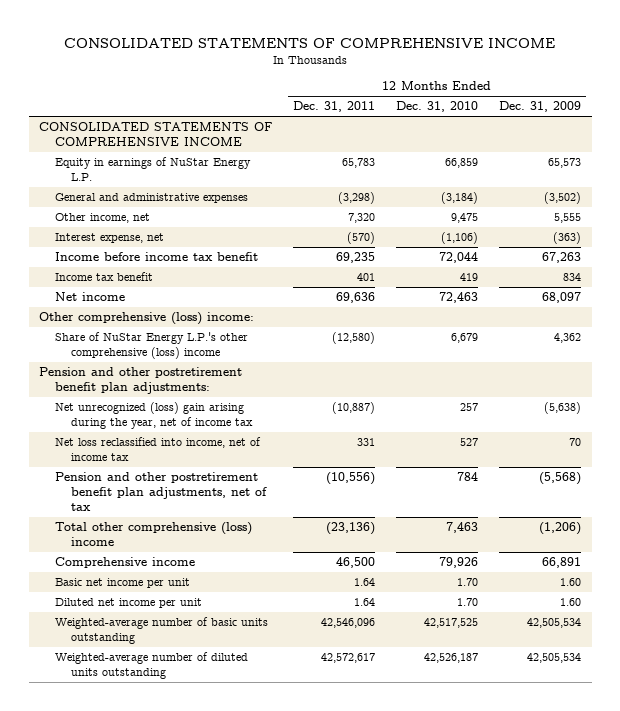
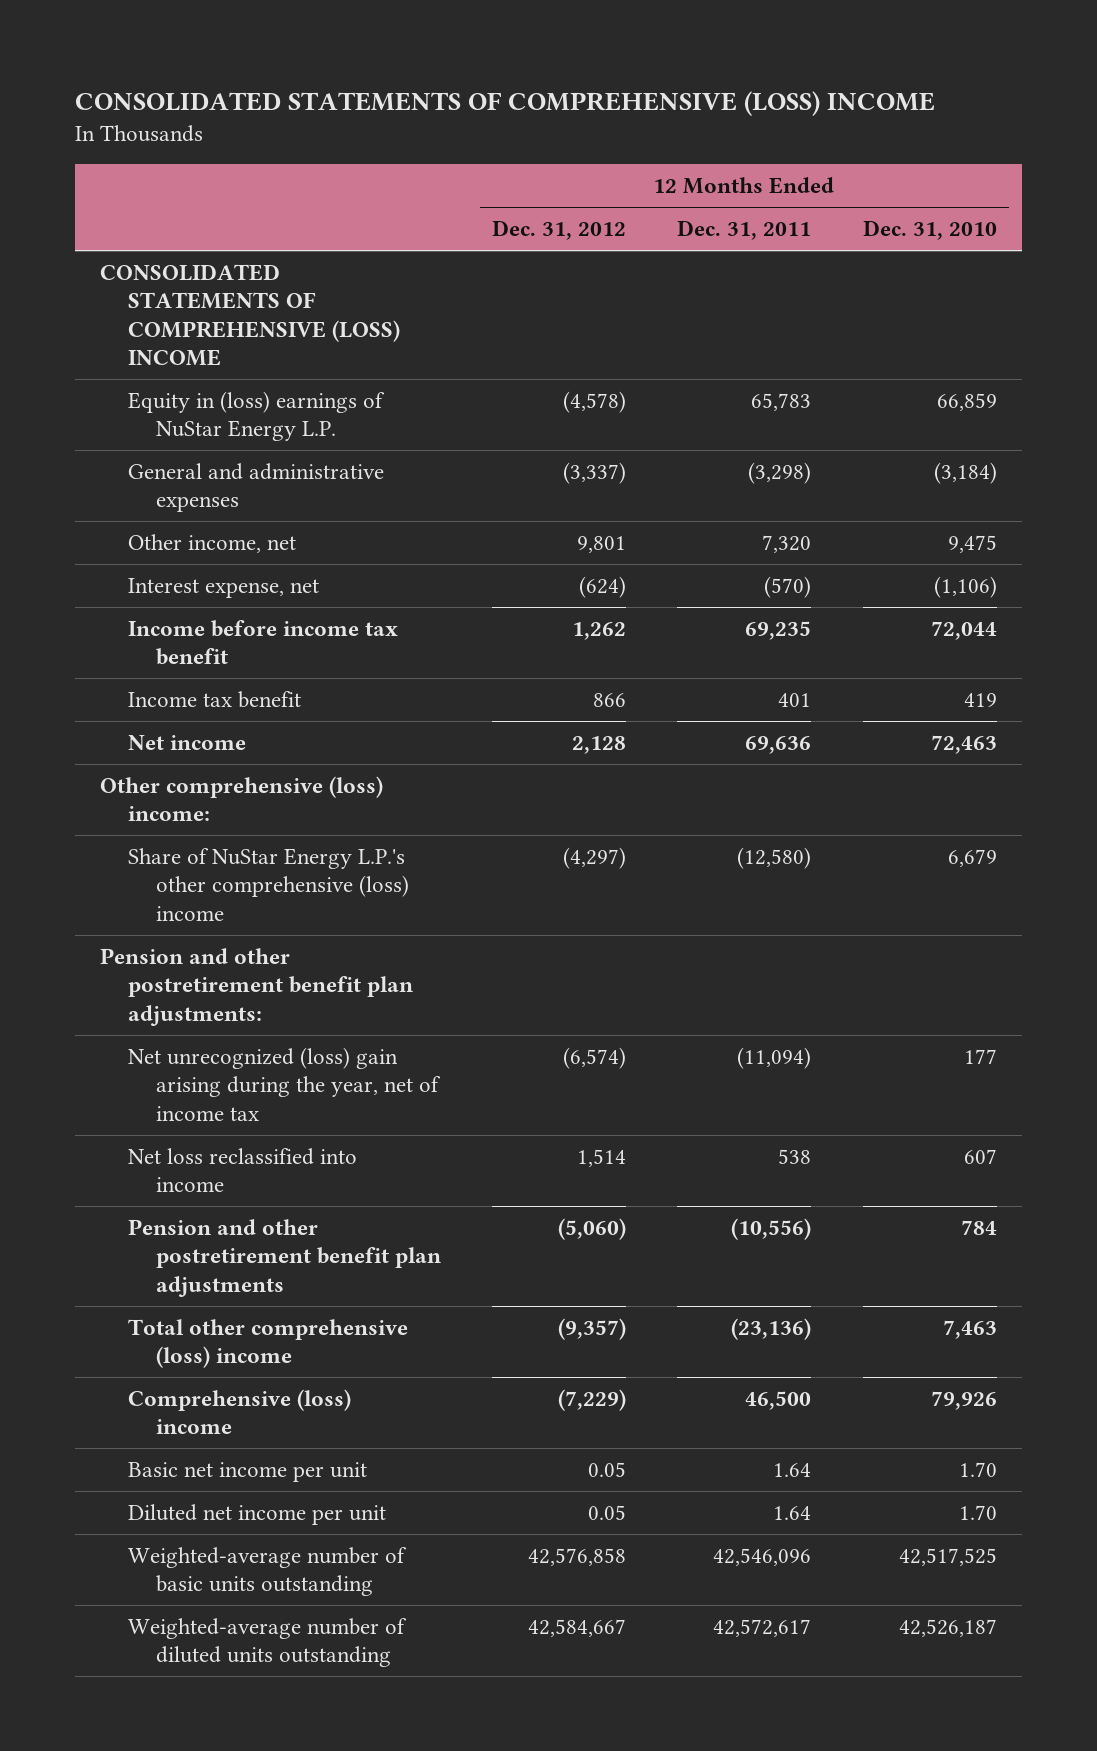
[64,37,556,48] CONSOLIDATED STATEMENTS OF COMPREHENSIVE INCOME -> [74,91,935,117] CONSOLIDATED STATEMENTS OF COMPREHENSIVE (LOSS) INCOME
[499,101,582,113] Dec. 31, 2009 -> none
none -> [492,220,627,241] Dec. 31, 2012
[39,122,273,147] CONSOLIDATED STATEMENTS OF COMPREHENSIVE INCOME -> [100,263,401,367] CONSOLIDATED STATEMENTS OF COMPREHENSIVE (LOSS) INCOME
[55,157,252,182] Equity in earnings of NuStar Energy L.P. -> [128,390,386,442] Equity in (loss) earnings of NuStar Energy L.P.
[332,402,376,415] (10,887) -> [737,1046,812,1069] (11,094)
[460,403,479,412] 257 -> [963,1048,997,1064] 177
[55,437,262,462] Net loss reclassified into income, net of income tax -> [128,1147,358,1193] Net loss reclassified into income
[357,438,376,447] 331 -> [778,1148,812,1164] 538
[460,438,479,447] 527 -> [963,1148,997,1164] 607
[55,472,268,512] Pension and other postretirement benefit plan adjustments, net of tax -> [128,1218,442,1297] Pension and other postretirement benefit plan adjustments
[55,557,196,569] Comprehensive income -> [128,1388,352,1435] Comprehensive (loss) income

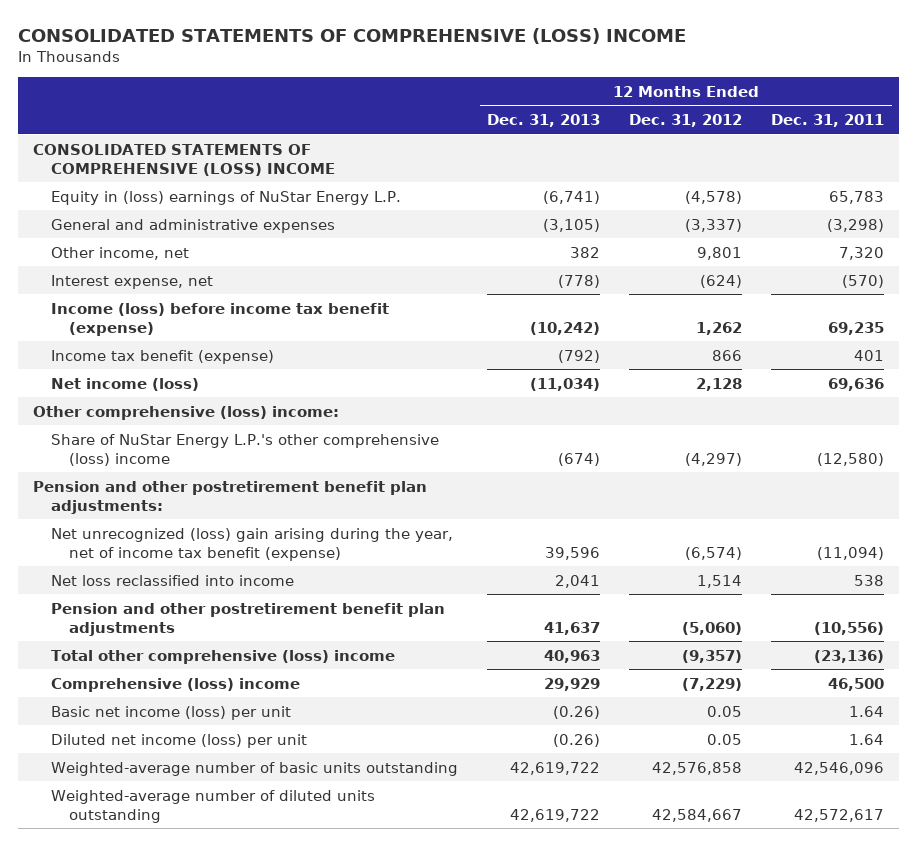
[862,220,997,241] Dec. 31, 2010 -> none
none -> [487,114,601,128] Dec. 31, 2013
[128,619,399,666] Income before income tax benefit -> [51,302,390,336] Income (loss) before income tax benefit (expense)
[128,690,302,708] Income tax benefit -> [51,349,275,364] Income tax benefit (expense)
[128,734,247,750] Net income -> [51,377,200,391] Net income (loss)
[128,1046,442,1121] Net unrecognized (loss) gain arising during the year, net of income tax -> [51,527,454,561] Net unrecognized (loss) gain arising during the year, net of income tax benefit (expense)
[128,1461,368,1482] Basic net income per unit -> [51,705,292,720] Basic net income (loss) per unit
[128,1503,387,1525] Diluted net income per unit -> [51,733,308,748] Diluted net income (loss) per unit

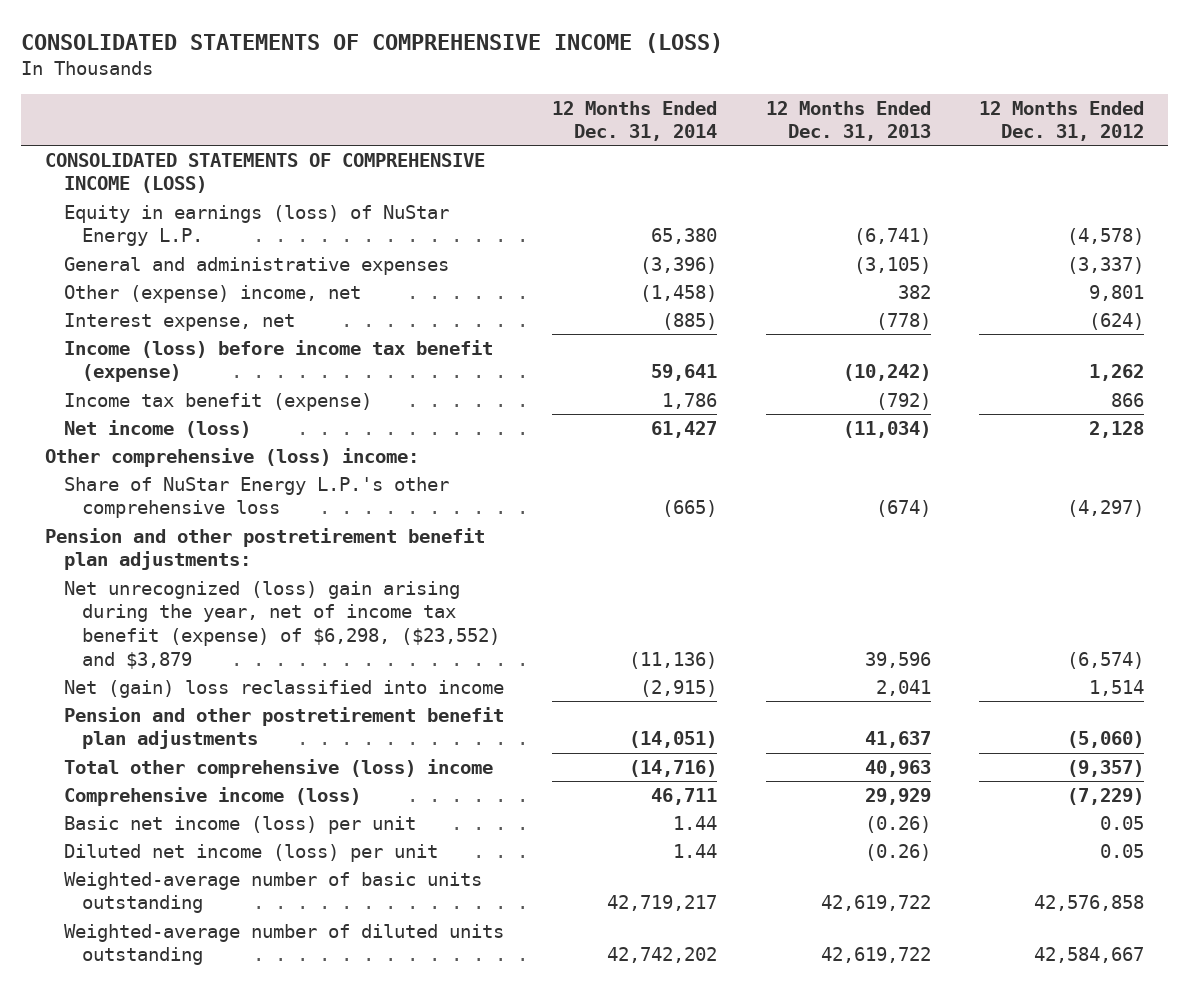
[18,27,687,44] CONSOLIDATED STATEMENTS OF COMPREHENSIVE (LOSS) INCOME -> [21,32,724,53] CONSOLIDATED STATEMENTS OF COMPREHENSIVE INCOME (LOSS)
[771,114,885,128] Dec. 31, 2011 -> none
none -> [552,100,718,142] 12 Months Ended Dec. 31, 2014
[32,143,336,176] CONSOLIDATED STATEMENTS OF COMPREHENSIVE (LOSS) INCOME -> [45,152,486,194] CONSOLIDATED STATEMENTS OF COMPREHENSIVE INCOME (LOSS)
[51,190,402,205] Equity in (loss) earnings of NuStar Energy L.P. -> [63,204,449,247] Equity in earnings (loss) of NuStar Energy L.P.
[51,246,190,260] Other income, net -> [63,284,361,303] Other (expense) income, net
[51,433,440,466] Share of NuStar Energy L.P.'s other comprehensive (loss) income -> [63,476,449,519] Share of NuStar Energy L.P.'s other comprehensive loss
[51,527,454,561] Net unrecognized (loss) gain arising during the year, net of income tax benefit (expense) -> [63,580,500,669] Net unrecognized (loss) gain arising during the year, net of income tax benefit (expense) of $6,298, ($23,552) and $3,879
[51,574,295,586] Net loss reclassified into income -> [63,679,504,698] Net (gain) loss reclassified into income
[51,677,301,692] Comprehensive (loss) income -> [63,786,361,806] Comprehensive income (loss)

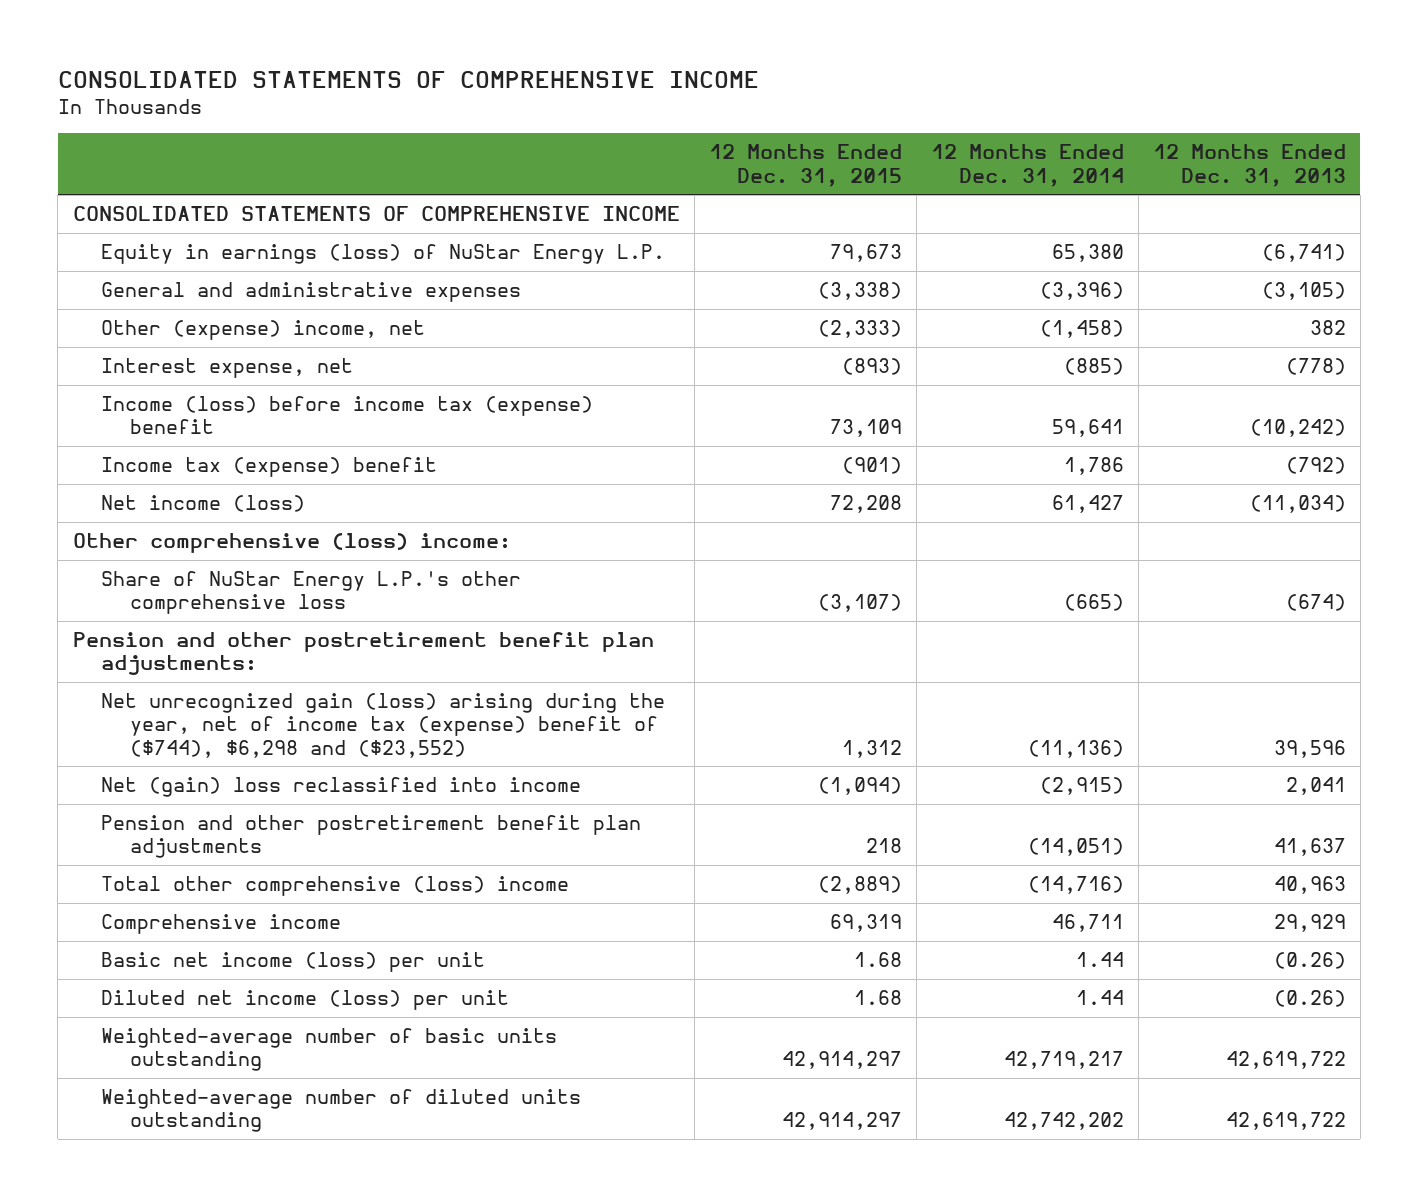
[21,32,724,53] CONSOLIDATED STATEMENTS OF COMPREHENSIVE INCOME (LOSS) -> [57,70,759,88] CONSOLIDATED STATEMENTS OF COMPREHENSIVE INCOME
[979,100,1145,142] 12 Months Ended Dec. 31, 2012 -> none
none -> [708,144,902,187] 12 Months Ended Dec. 31, 2015
[45,152,486,194] CONSOLIDATED STATEMENTS OF COMPREHENSIVE INCOME (LOSS) -> [72,206,680,222] CONSOLIDATED STATEMENTS OF COMPREHENSIVE INCOME
[63,339,493,383] Income (loss) before income tax benefit (expense) -> [101,396,594,435] Income (loss) before income tax (expense) benefit
[63,392,372,411] Income tax benefit (expense) -> [101,457,438,478] Income tax (expense) benefit
[63,580,500,669] Net unrecognized (loss) gain arising during the year, net of income tax benefit (expense) of $6,298, ($23,552) and $3,879 -> [101,693,666,758] Net unrecognized gain (loss) arising during the year, net of income tax (expense) benefit of ($744), $6,298 and ($23,552)
[63,786,361,806] Comprehensive income (loss) -> [101,914,342,935] Comprehensive income

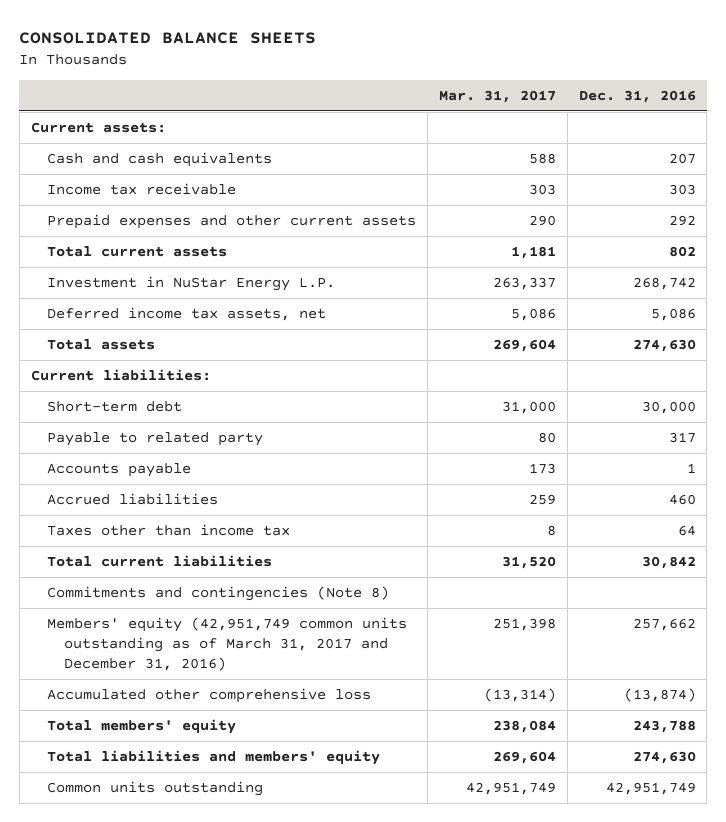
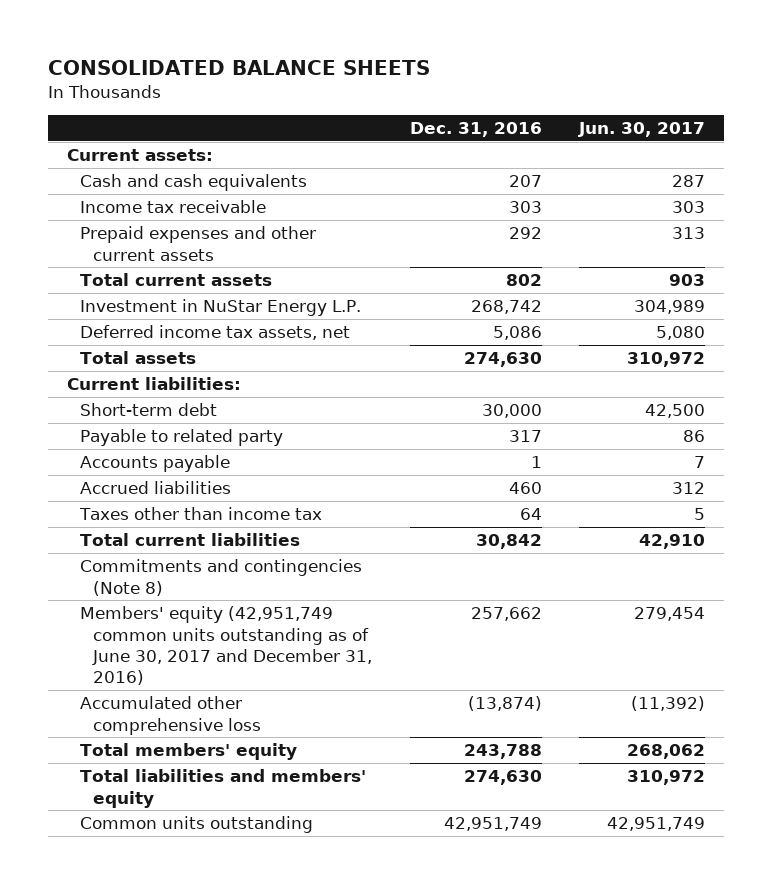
[438,90,556,104] Mar. 31, 2017 -> none
none -> [578,122,706,138] Jun. 30, 2017
[47,616,408,672] Members' equity (42,951,749 common units outstanding as of March 31, 2017 and December 31, 2016) -> [79,606,372,686] Members' equity (42,951,749 common units outstanding as of June 30, 2017 and December 31, 2016)

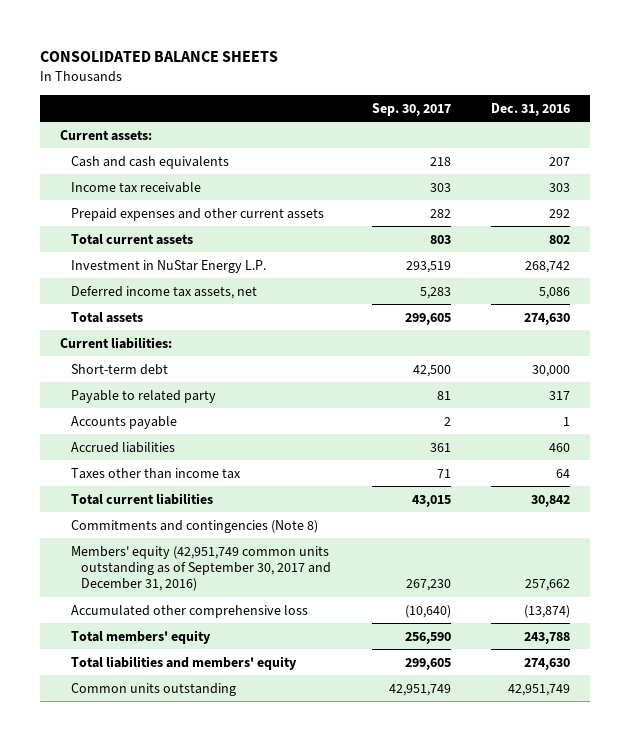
[578,122,706,138] Jun. 30, 2017 -> none
none -> [371,102,451,116] Sep. 30, 2017
[79,606,372,686] Members' equity (42,951,749 common units outstanding as of June 30, 2017 and December 31, 2016) -> [70,545,332,592] Members' equity (42,951,749 common units outstanding as of September 30, 2017 and December 31, 2016)

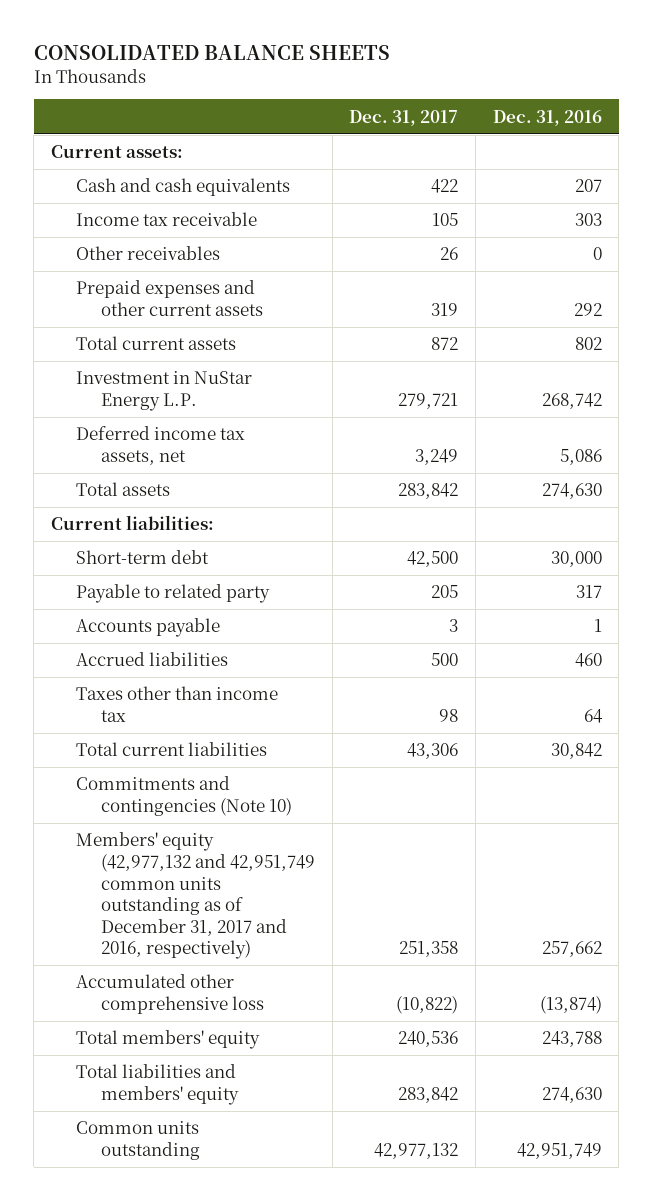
[371,102,451,116] Sep. 30, 2017 -> none
none -> [349,109,459,126] Dec. 31, 2017
none -> [75,246,220,261] Other receivables
[70,519,318,533] Commitments and contingencies (Note 8) -> [75,776,293,816] Commitments and contingencies (Note 10)
[70,545,332,592] Members' equity (42,951,749 common units outstanding as of September 30, 2017 and December 31, 2016) -> [75,832,316,960] Members' equity (42,977,132 and 42,951,749 common units outstanding as of December 31, 2017 and 2016, respectively)

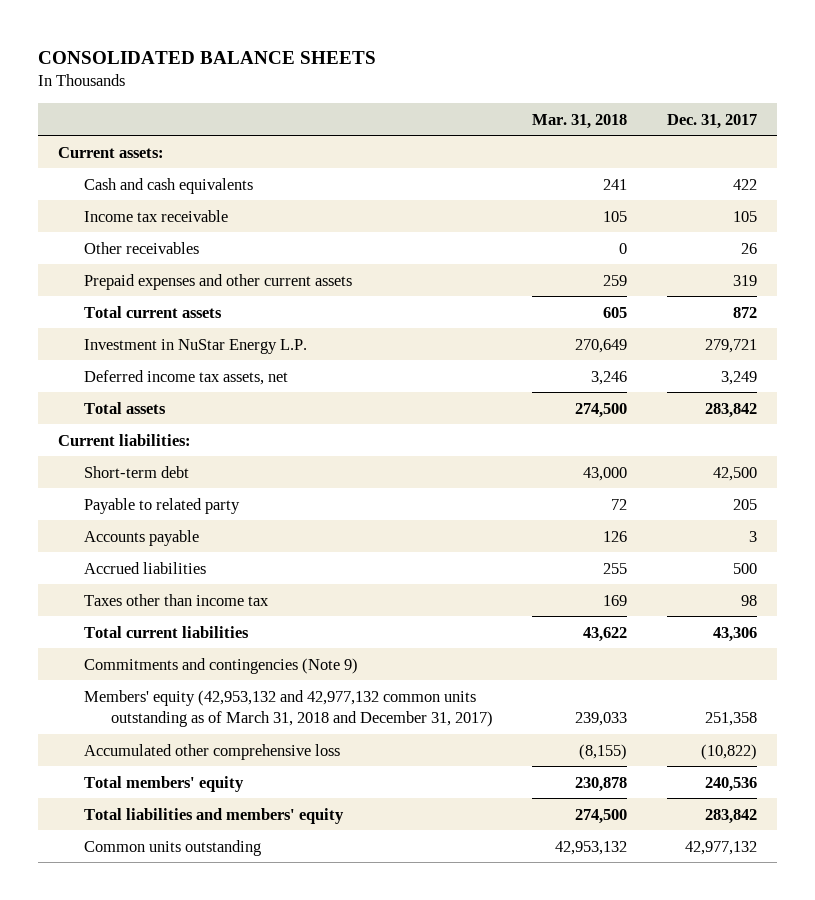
[492,109,602,126] Dec. 31, 2016 -> none
none -> [532,113,628,129] Mar. 31, 2018
[75,776,293,816] Commitments and contingencies (Note 10) -> [84,657,359,674] Commitments and contingencies (Note 9)
[75,832,316,960] Members' equity (42,977,132 and 42,951,749 common units outstanding as of December 31, 2017 and 2016, respectively) -> [84,689,493,727] Members' equity (42,953,132 and 42,977,132 common units outstanding as of March 31, 2018 and December 31, 2017)

